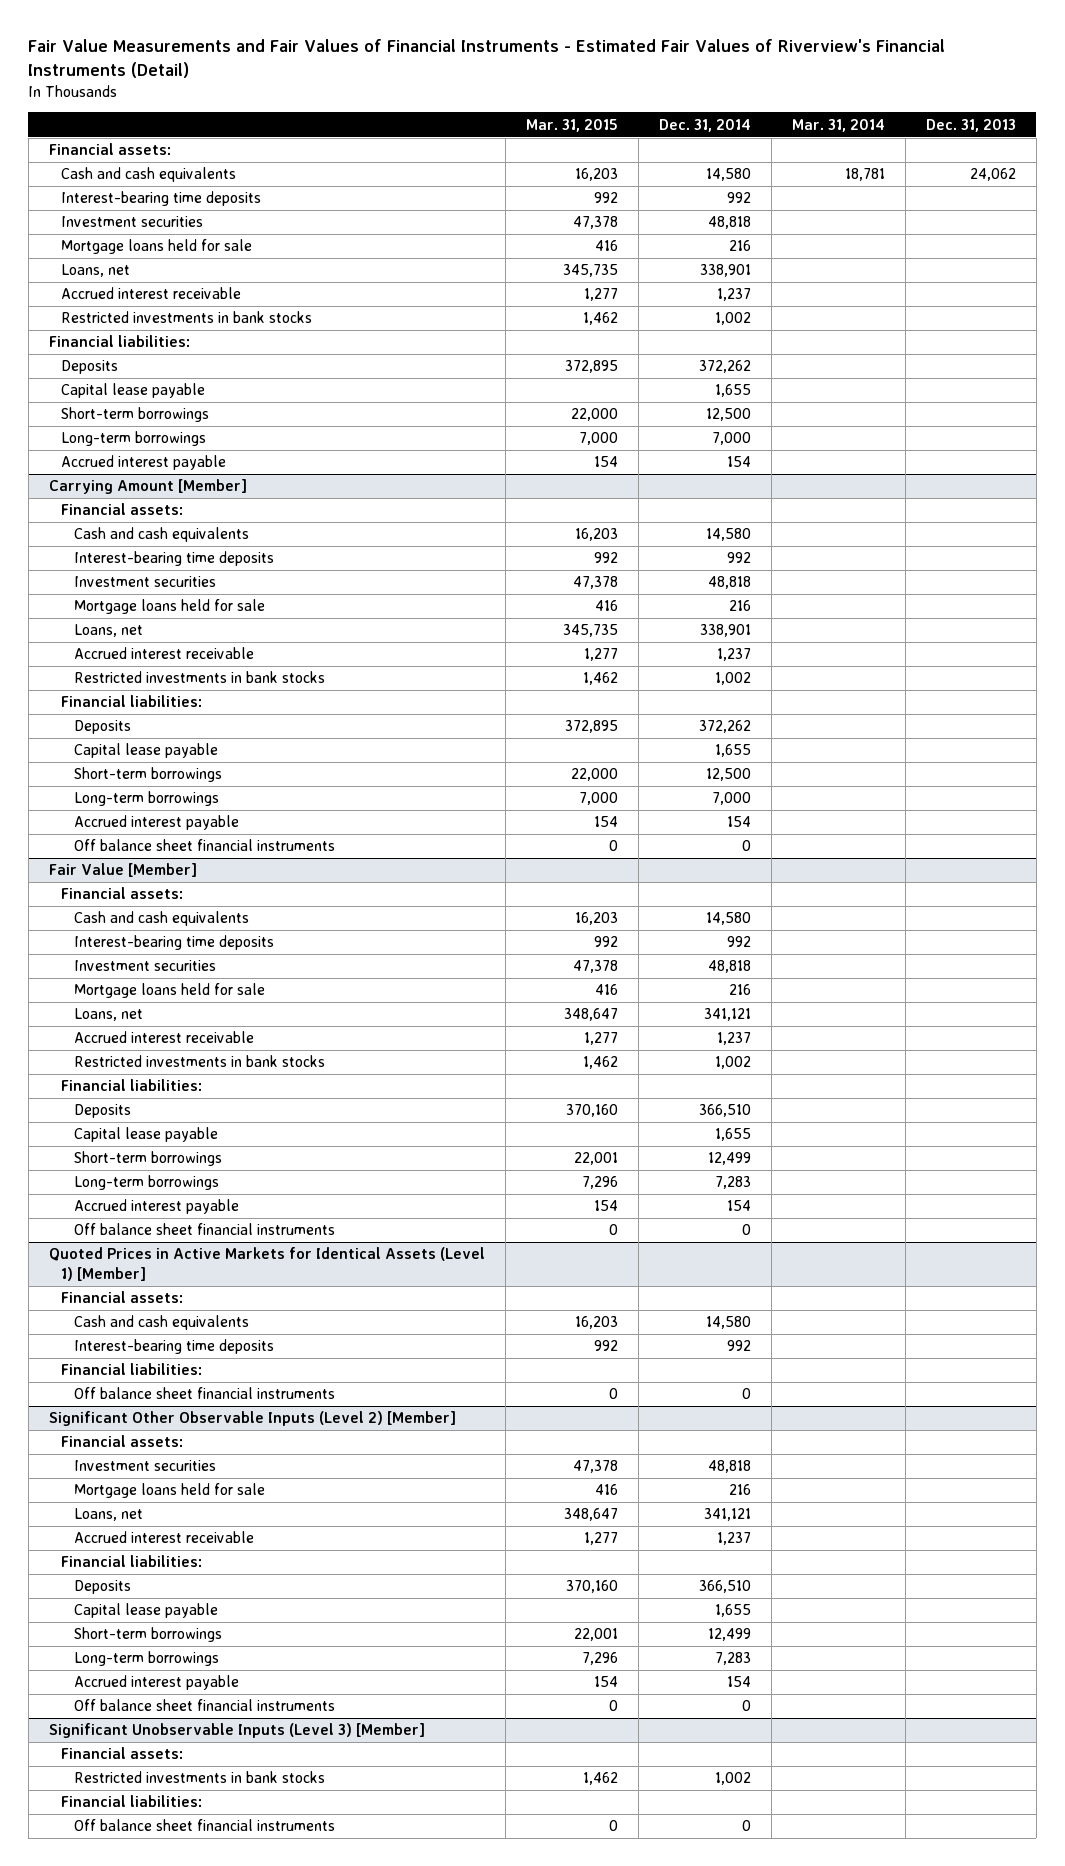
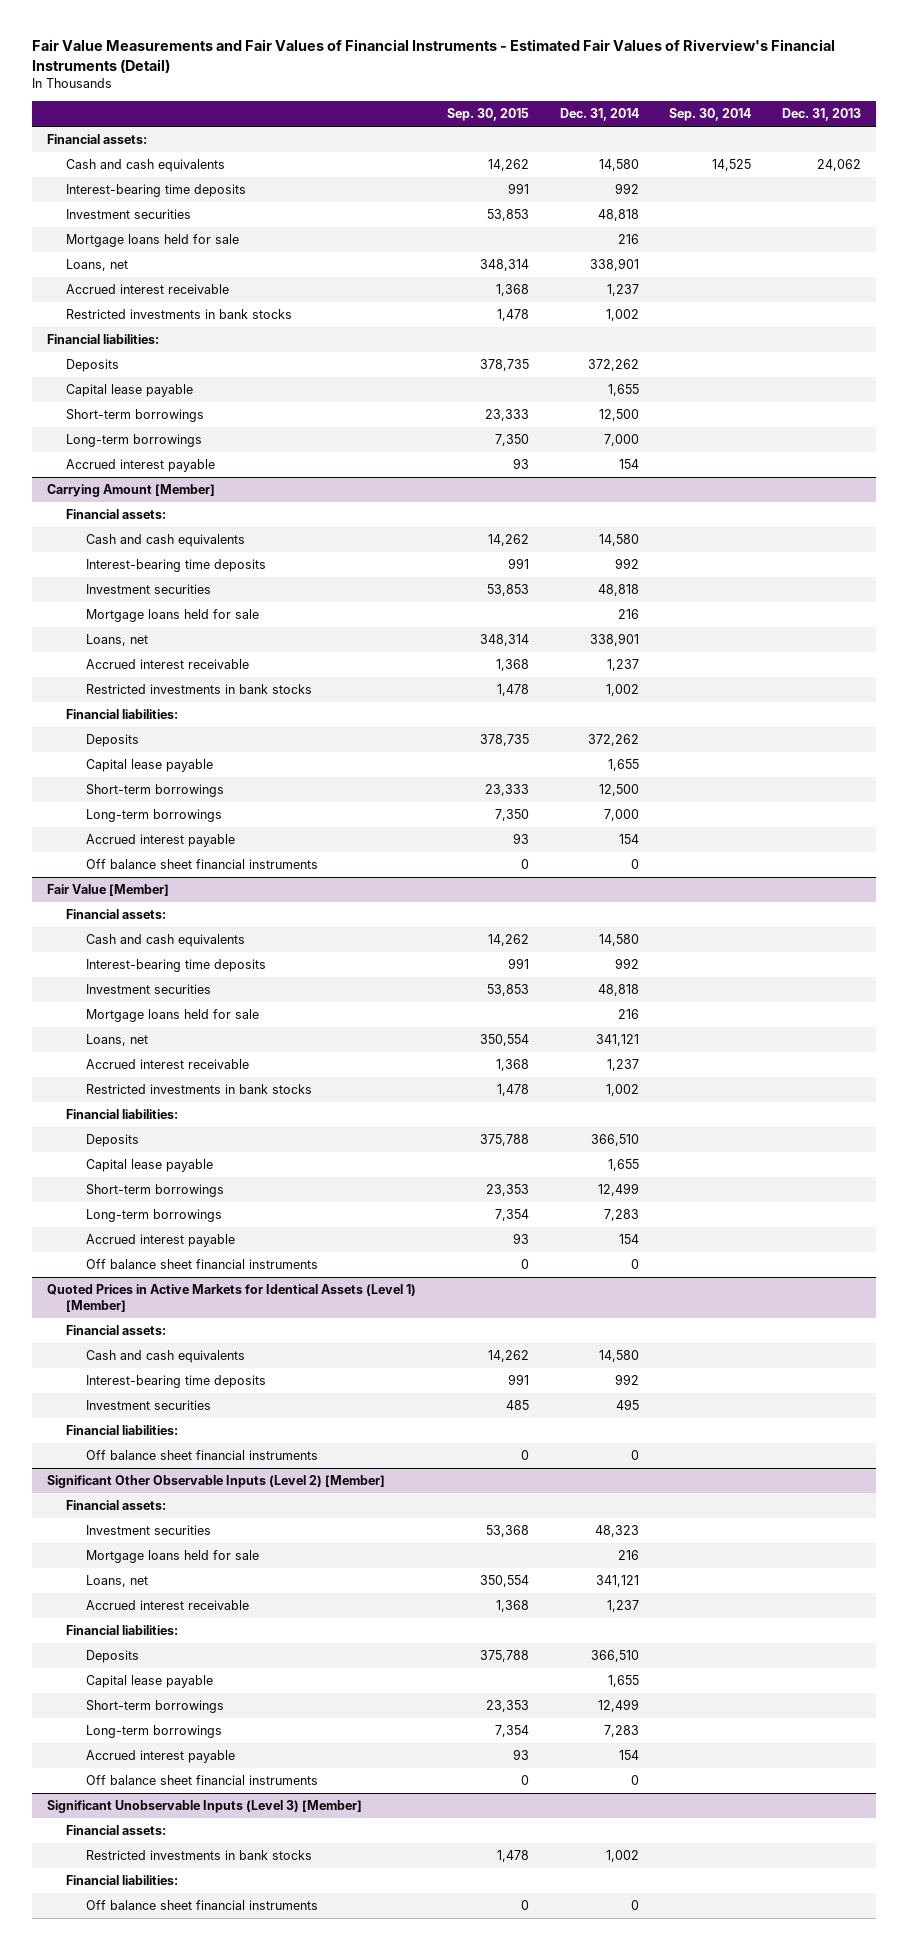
[525,118,618,132] Mar. 31, 2015 -> none
[791,118,885,132] Mar. 31, 2014 -> none
none -> [446,108,529,122] Sep. 30, 2015
none -> [669,108,752,122] Sep. 30, 2014
none -> [85,1400,211,1411] Investment securities
[707,1460,751,1474] 48,818 -> [594,1525,639,1538] 48,323

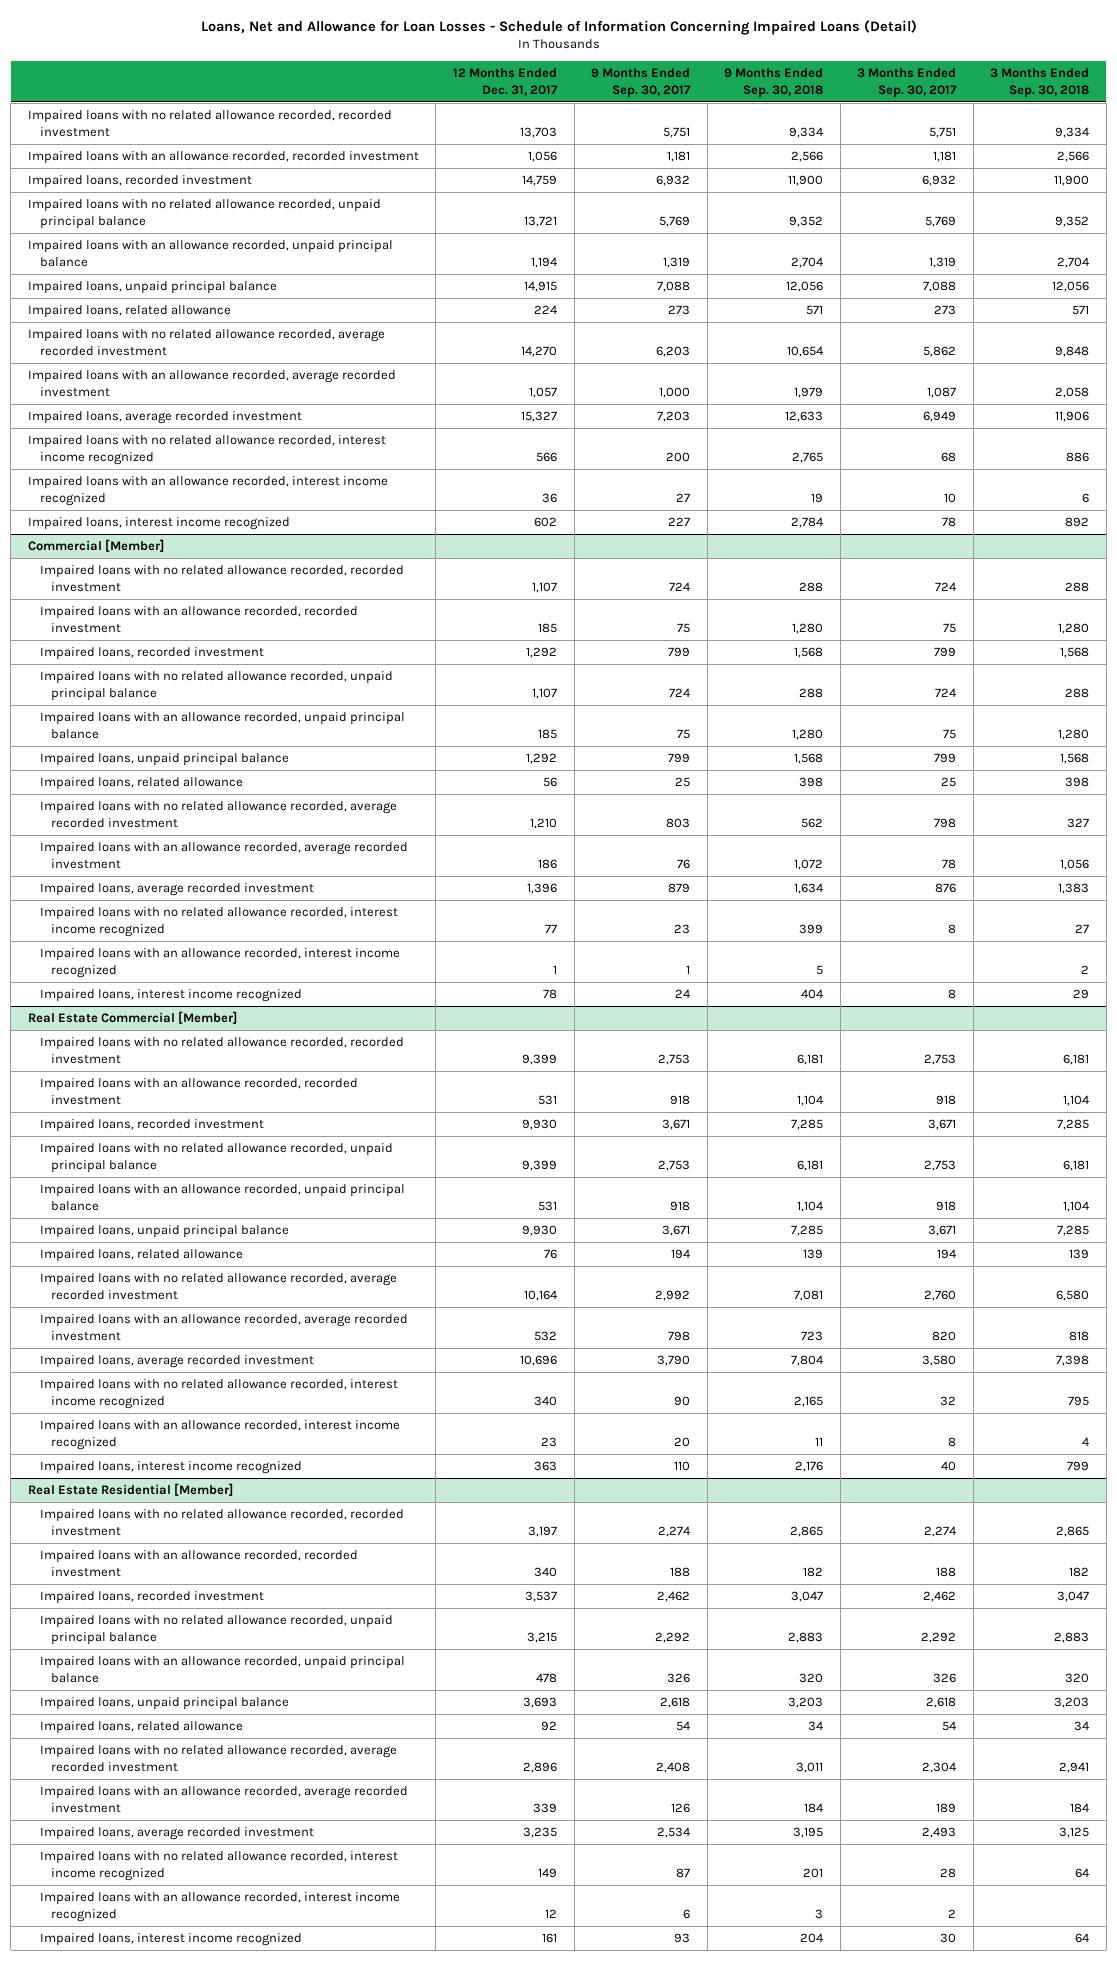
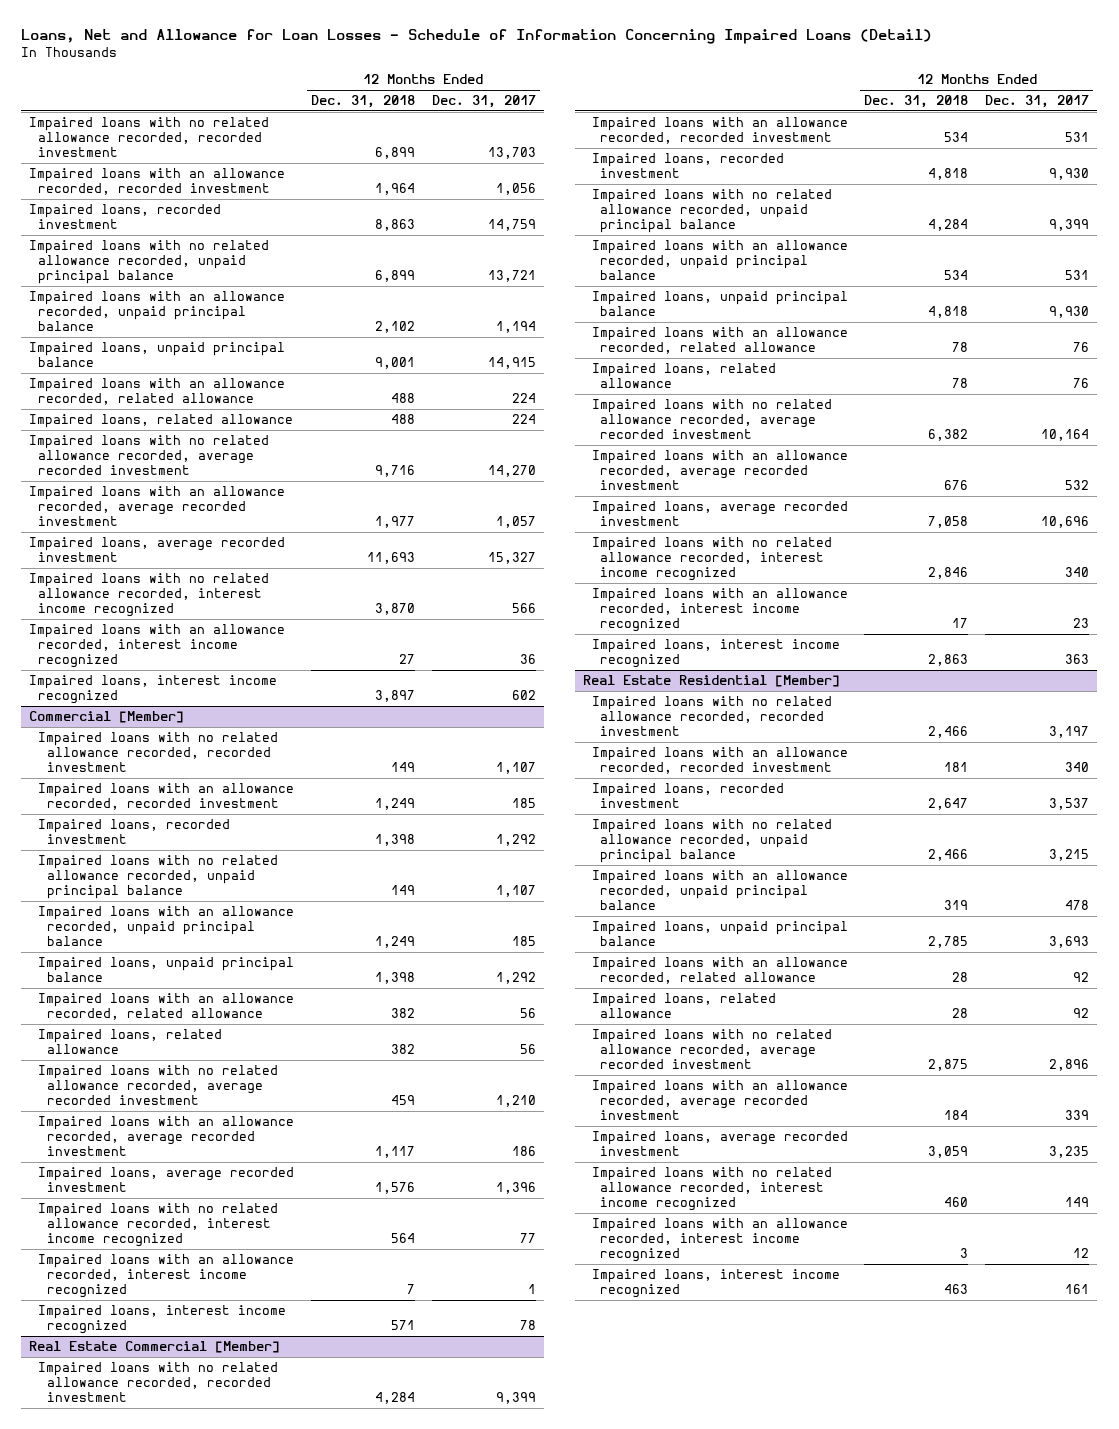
[591,68,692,98] 9 Months Ended Sep. 30, 2017 -> none
[724,68,824,98] 9 Months Ended Sep. 30, 2018 -> none
[857,68,958,98] 3 Months Ended Sep. 30, 2017 -> none
[990,68,1090,98] 3 Months Ended Sep. 30, 2018 -> none
none -> [310,95,415,109] Dec. 31, 2018
none -> [29,378,286,406] Impaired loans with an allowance recorded, related allowance
none -> [38,993,295,1021] Impaired loans with an allowance recorded, related allowance
none -> [591,327,848,355] Impaired loans with an allowance recorded, related allowance
none -> [591,957,848,985] Impaired loans with an allowance recorded, related allowance

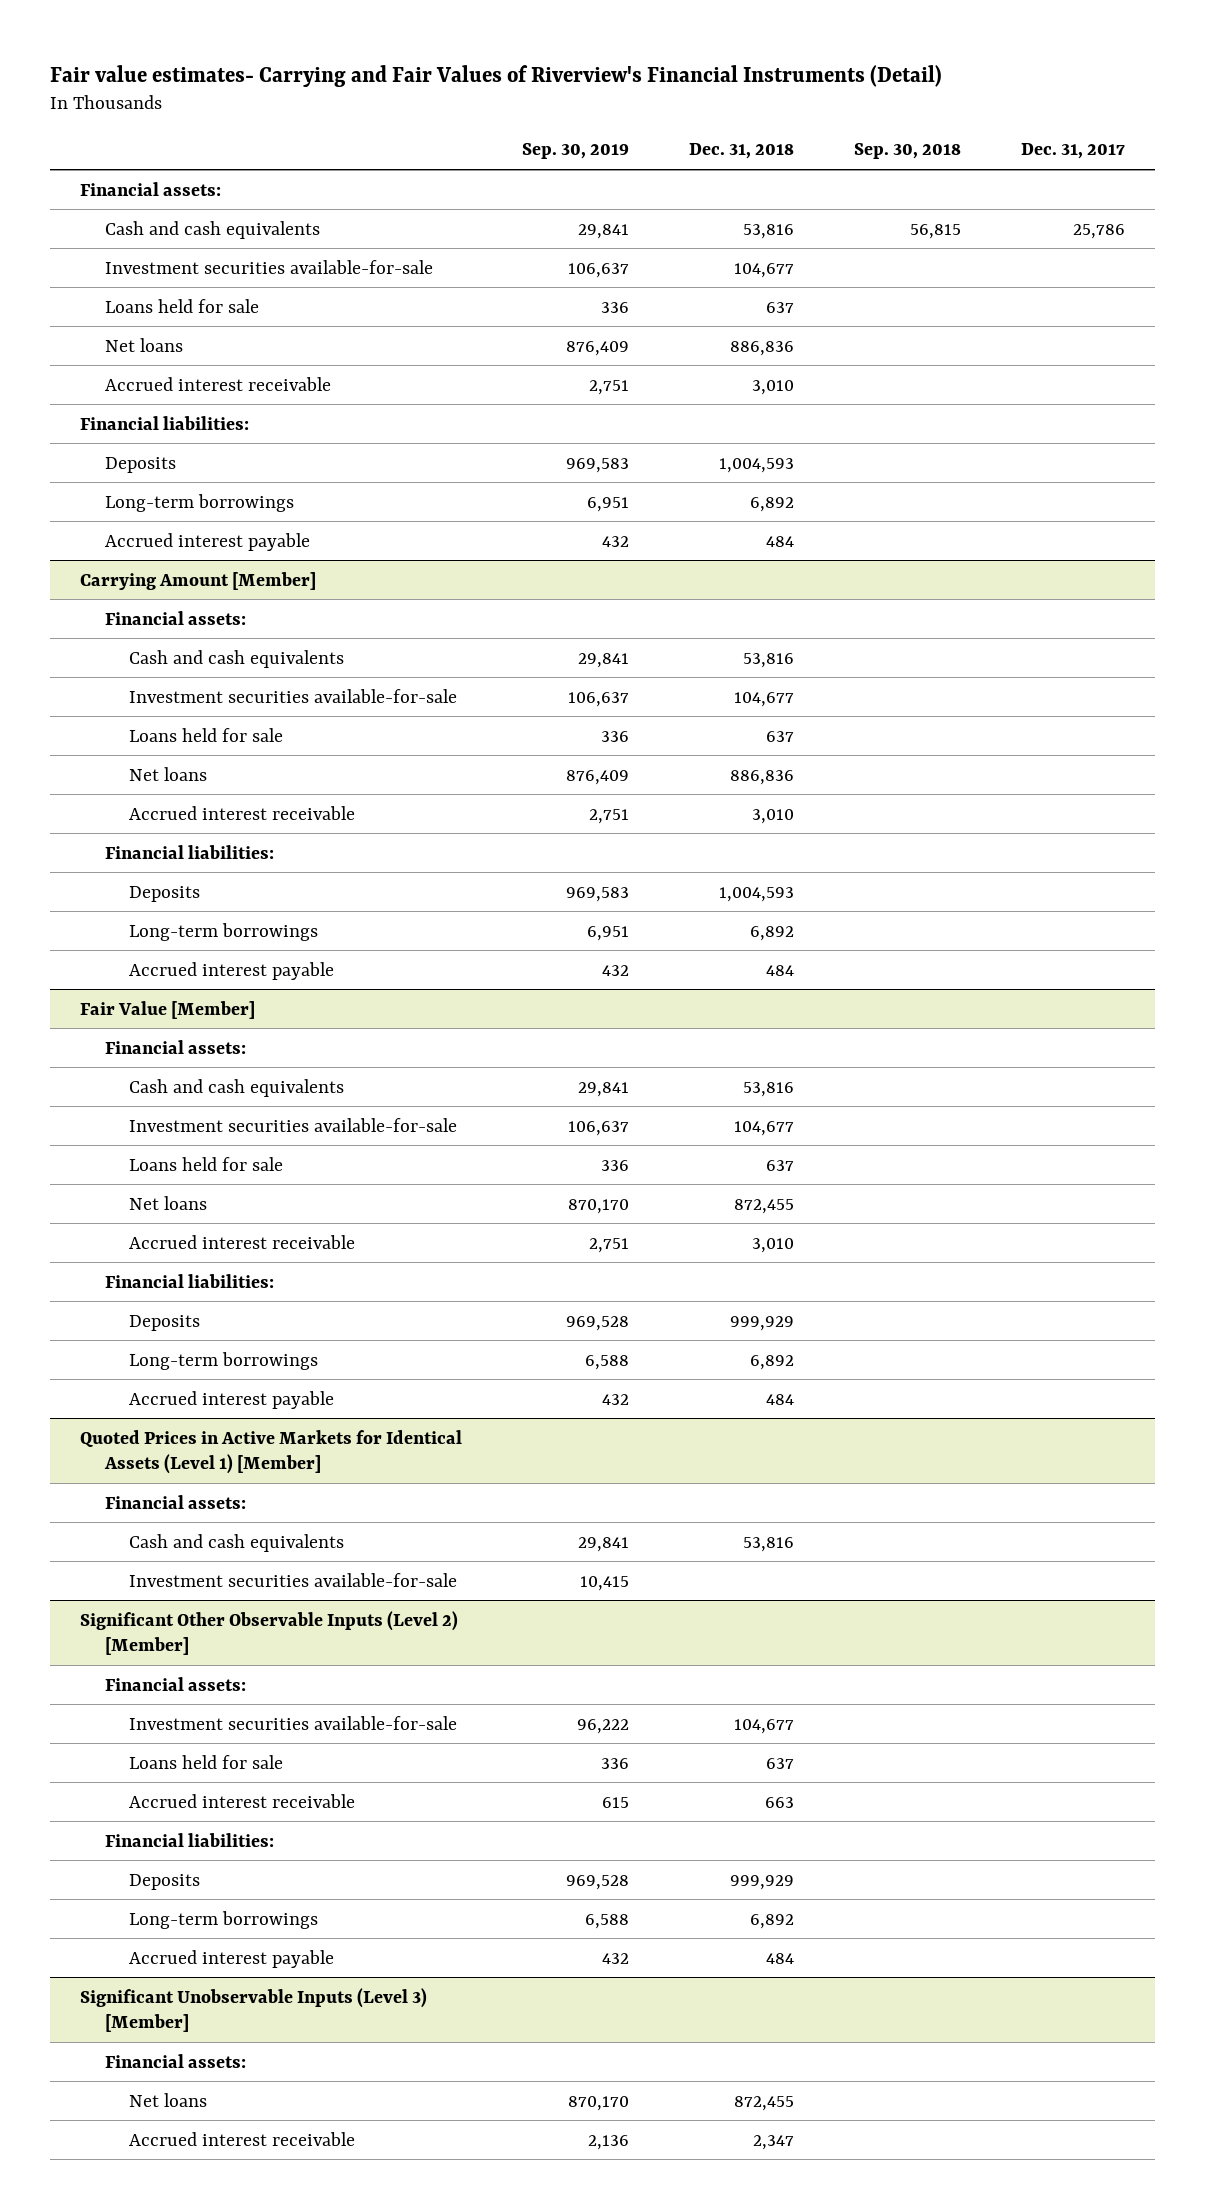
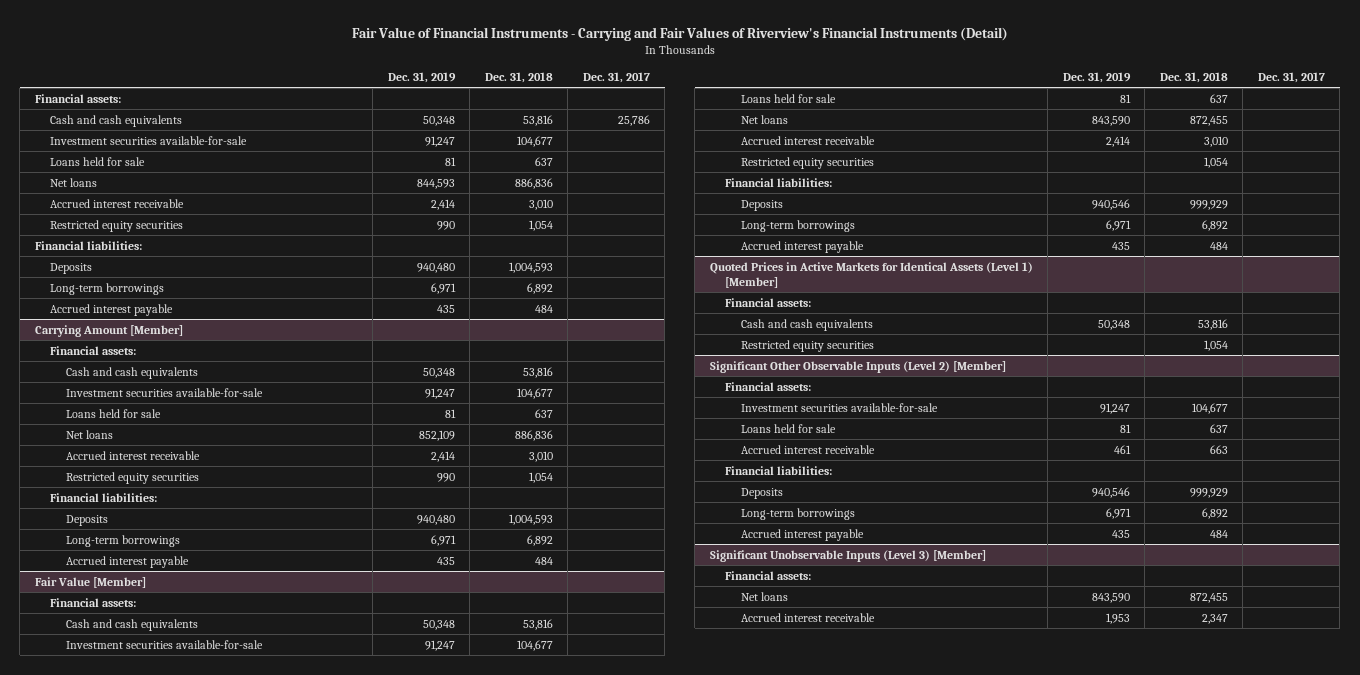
[49,64,942,87] Fair value estimates- Carrying and Fair Values of Riverview's Financial Instruments (Detail) -> [351,27,1008,42] Fair Value of Financial Instruments - Carrying and Fair Values of Riverview's Financial Instruments (Detail)
[521,143,629,160] Sep. 30, 2019 -> none
[853,143,961,160] Sep. 30, 2018 -> none
none -> [387,71,456,83] Dec. 31, 2019
none -> [50,219,184,232] Restricted equity securities
none -> [65,471,199,484] Restricted equity securities
none -> [740,156,874,169] Restricted equity securities
[129,1572,458,1587] Investment securities available-for-sale -> none
none -> [740,339,874,352] Restricted equity securities

